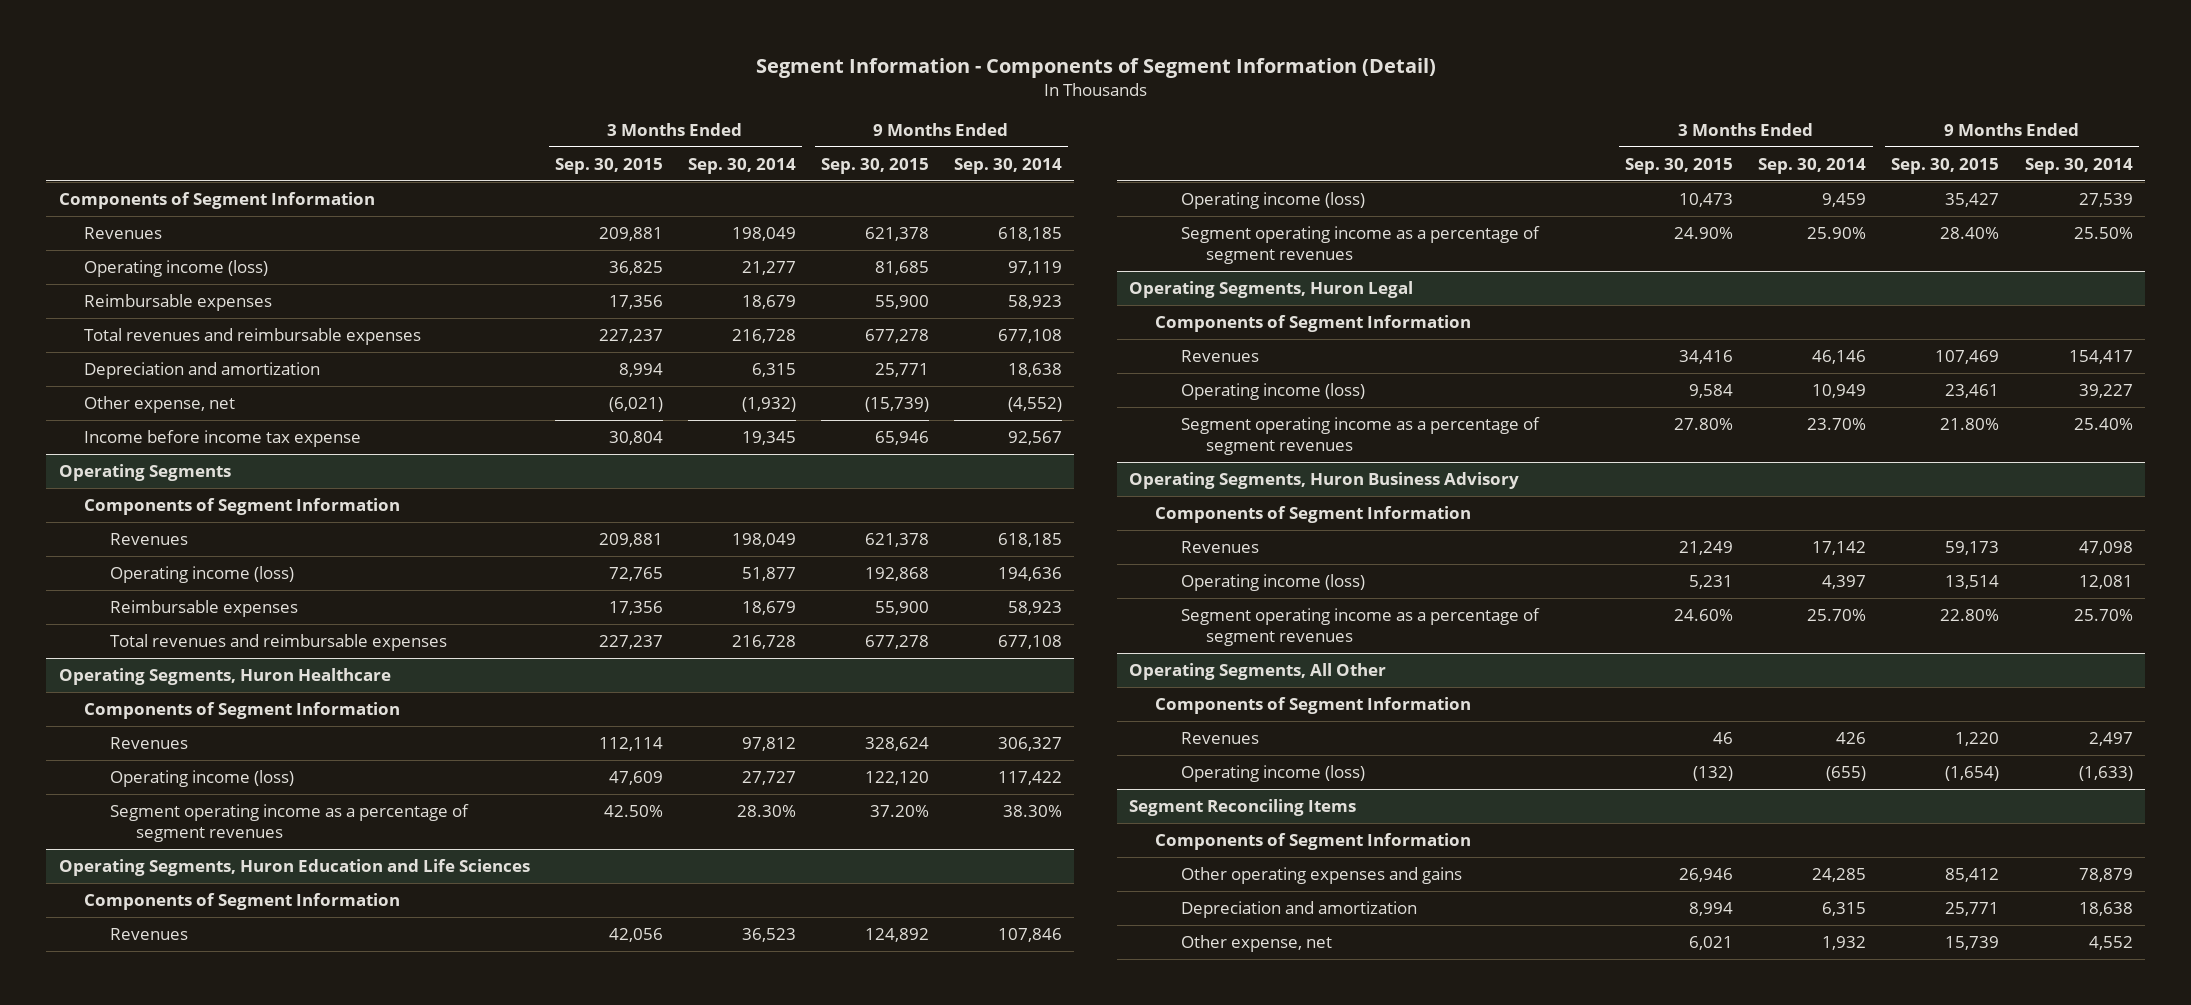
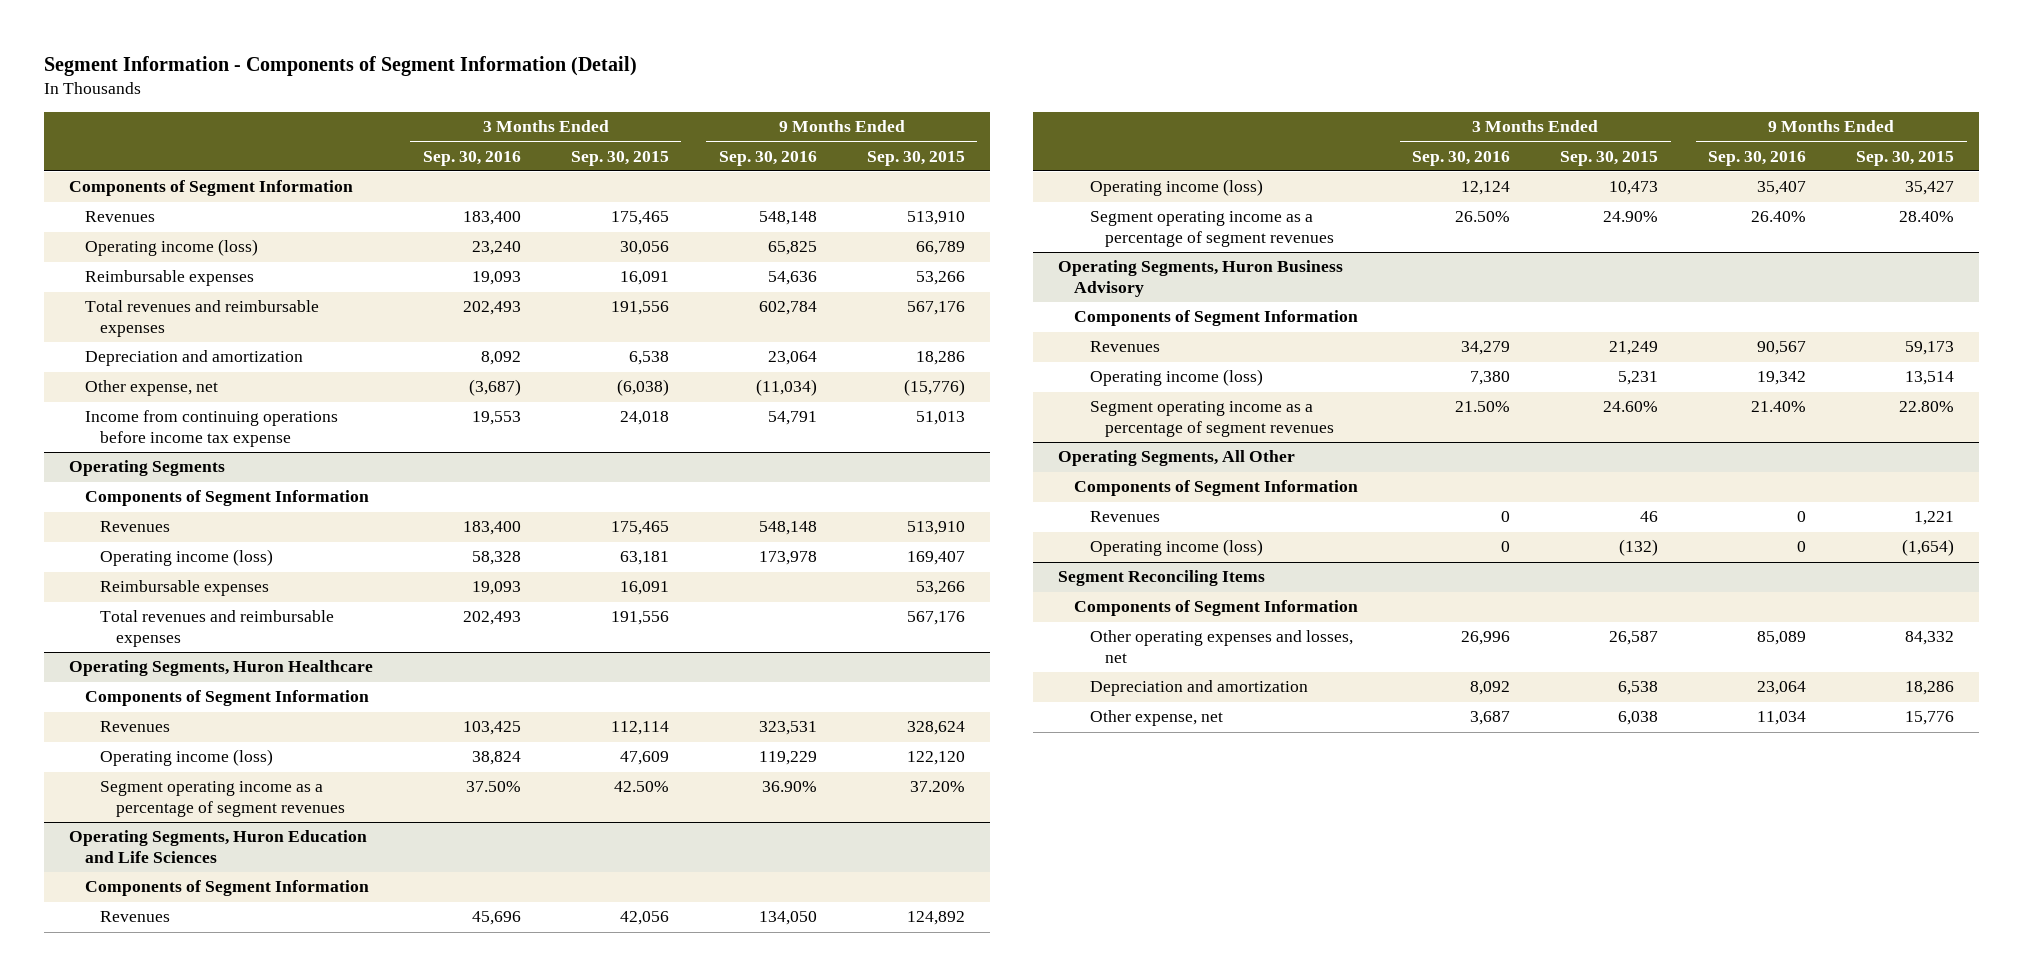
[687,157,796,174] Sep. 30, 2014 -> none
[953,157,1062,174] Sep. 30, 2014 -> none
none -> [422,150,521,166] Sep. 30, 2016
none -> [718,150,817,166] Sep. 30, 2016
[598,227,663,242] 209,881 -> [610,211,669,226] 175,465
[864,227,929,242] 621,378 -> [906,211,965,226] 513,910
[608,261,663,276] 36,825 -> [619,241,669,256] 30,056
[874,261,929,276] 81,685 -> [915,241,965,256] 66,789
[608,295,663,310] 17,356 -> [619,271,669,286] 16,091
[874,295,929,310] 55,900 -> [915,271,965,286] 53,266
[598,329,663,344] 227,237 -> [610,301,669,316] 191,556
[864,329,929,344] 677,278 -> [906,301,965,316] 567,176
[618,363,663,378] 8,994 -> [628,351,669,366] 6,538
[874,363,929,378] 25,771 -> [915,351,965,366] 18,286
[608,397,663,413] (6,021) -> [616,379,669,397] (6,038)
[864,397,929,413] (15,739) -> [903,379,965,397] (15,776)
[84,430,362,448] Income before income tax expense -> [84,410,338,447] Income from continuing operations before income tax expense
[608,431,663,446] 30,804 -> [619,411,669,426] 24,018
[874,431,929,446] 65,946 -> [915,411,965,426] 51,013
[598,533,663,548] 209,881 -> [610,521,669,536] 175,465
[864,533,929,548] 621,378 -> [906,521,965,536] 513,910
[608,567,663,582] 72,765 -> [619,551,669,566] 63,181
[864,567,929,582] 192,868 -> [906,551,965,566] 169,407
[608,601,663,616] 17,356 -> [619,581,669,596] 16,091
[874,601,929,616] 55,900 -> [915,581,965,596] 53,266
[598,635,663,650] 227,237 -> [610,611,669,626] 191,556
[864,635,929,650] 677,278 -> [906,611,965,626] 567,176
[1129,281,1414,299] Operating Segments, Huron Legal -> none
[1155,315,1472,333] Components of Segment Information -> none
[1180,350,1259,363] Revenues -> none
[1180,383,1365,401] Operating income (loss) -> none
[1180,417,1540,456] Segment operating income as a percentage of segment revenues -> none
[1955,732,2000,747] 1,220 -> [1914,511,1955,526] 1,221
[1180,867,1462,885] Other operating expenses and gains -> [1089,630,1353,663] Other operating expenses and losses, net
[1679,868,1734,883] 26,946 -> [1609,631,1659,646] 26,587
[1945,868,2000,883] 85,412 -> [1905,631,1955,646] 84,332
[1689,902,1734,917] 8,994 -> [1618,681,1659,696] 6,538
[1945,902,2000,917] 25,771 -> [1905,681,1955,696] 18,286
[1689,936,1734,951] 6,021 -> [1618,711,1659,726] 6,038
[1945,936,2000,951] 15,739 -> [1905,711,1955,726] 15,776

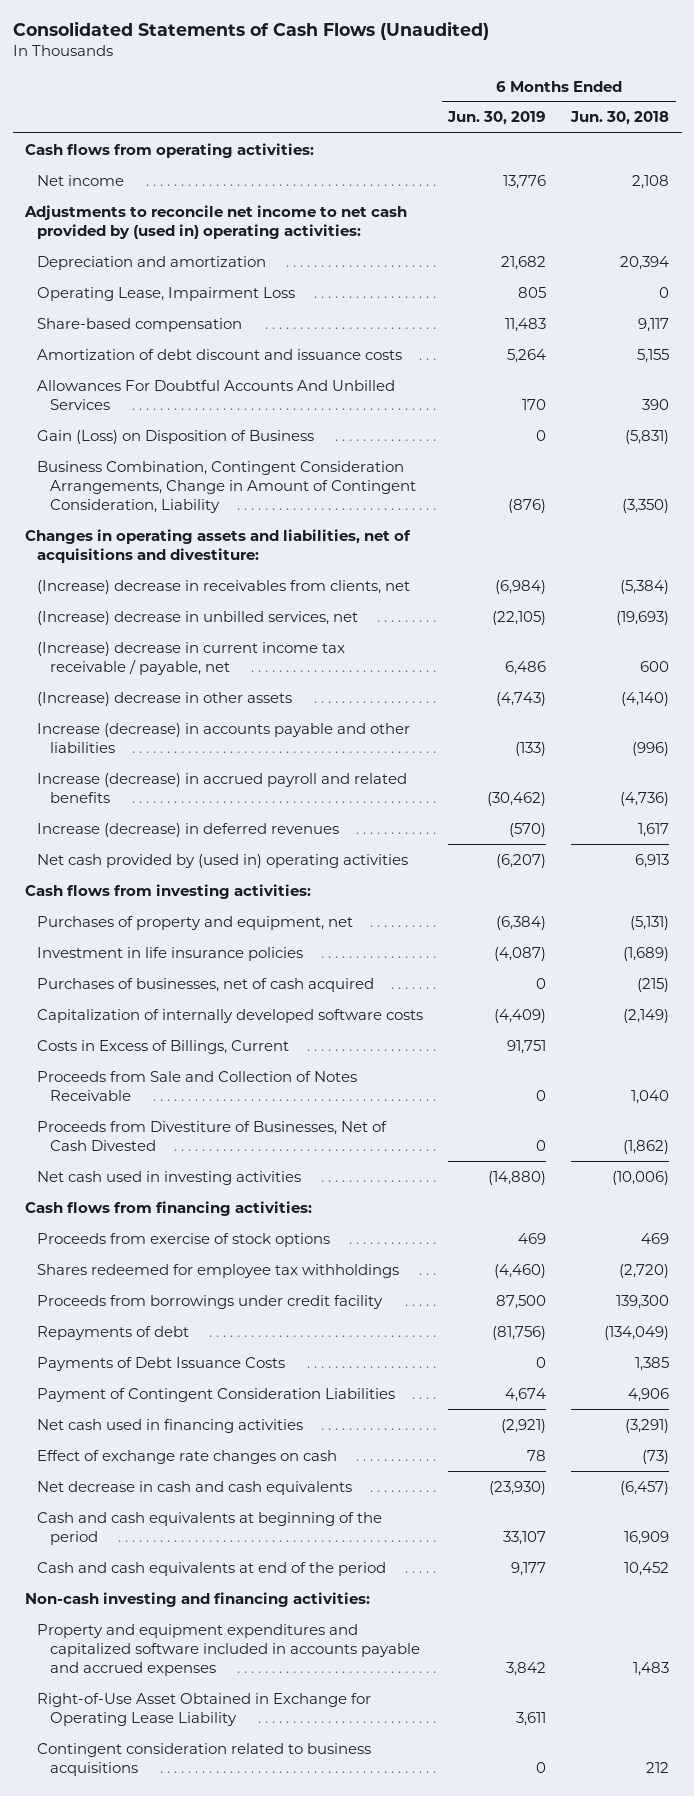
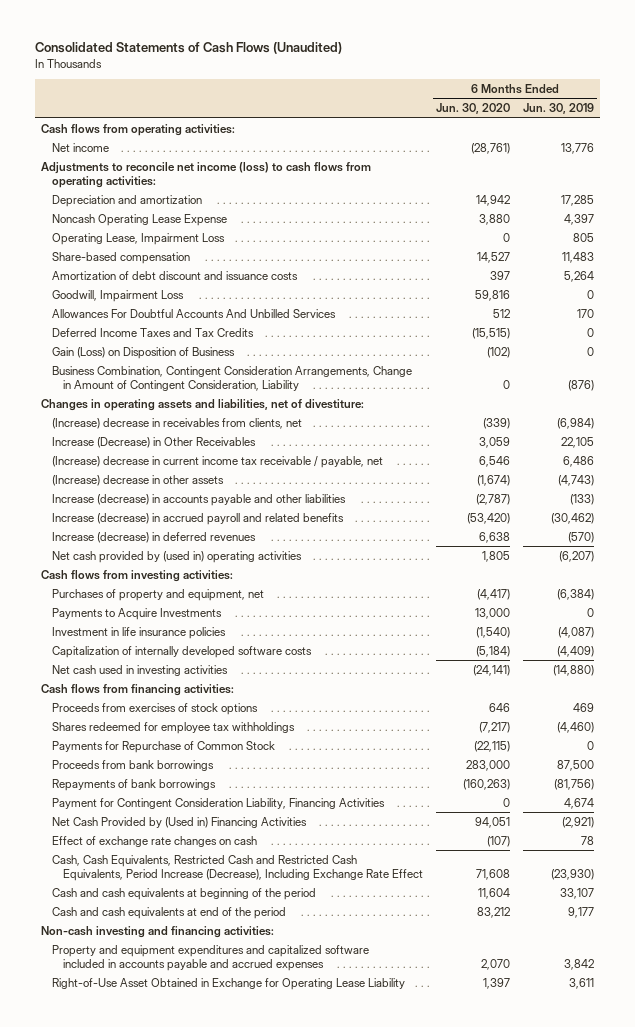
[570,111,670,126] Jun. 30, 2018 -> none
none -> [436,103,511,115] Jun. 30, 2020
[24,204,408,239] Adjustments to reconcile net income to net cash provided by (used in) operating activities: -> [41,161,372,188] Adjustments to reconcile net income (loss) to cash flows from operating activities:
[501,255,547,270] 21,682 -> [560,194,594,206] 17,285
none -> [52,213,228,226] Noncash Operating Lease Expense
none -> [52,289,185,302] Goodwill, Impairment Loss
none -> [52,327,255,337] Deferred Income Taxes and Tax Credits
[25,528,412,563] Changes in operating assets and liabilities, net of acquisitions and divestiture: -> [41,398,365,411] Changes in operating assets and liabilities, net of divestiture:
[37,610,359,625] (Increase) decrease in unbilled services, net -> none
none -> [52,436,257,448] Increase (Decrease) in Other Receivables
none -> [52,607,223,620] Payments to Acquire Investments
[37,977,375,992] Purchases of businesses, net of cash acquired -> none
[37,1039,290,1054] Costs in Excess of Billings, Current -> none
[37,1070,358,1101] Proceeds from Sale and Collection of Notes Receivable -> none
[37,1120,388,1151] Proceeds from Divestiture of Businesses, Net of Cash Divested -> none
[37,1232,331,1247] Proceeds from exercise of stock options -> [52,702,259,715] Proceeds from exercises of stock options
[37,1356,286,1371] Payments of Debt Issuance Costs -> none
none -> [52,740,276,753] Payments for Repurchase of Common Stock
[37,1294,384,1309] Proceeds from borrowings under credit facility -> [52,759,215,771] Proceeds from bank borrowings
[37,1325,190,1340] Repayments of debt -> [52,778,217,791] Repayments of bank borrowings
[37,1387,396,1402] Payment of Contingent Consideration Liabilities -> [52,797,386,809] Payment for Contingent Consideration Liability, Financing Activities
[37,1418,304,1433] Net cash used in financing activities -> [52,816,308,828] Net Cash Provided by (Used in) Financing Activities
[37,1480,353,1495] Net decrease in cash and cash equivalents -> [52,854,424,881] Cash, Cash Equivalents, Restricted Cash and Restricted Cash Equivalents, Period Increase (Decrease), Including Exchange Rate Effect
[37,1742,372,1776] Contingent consideration related to business acquisitions -> none

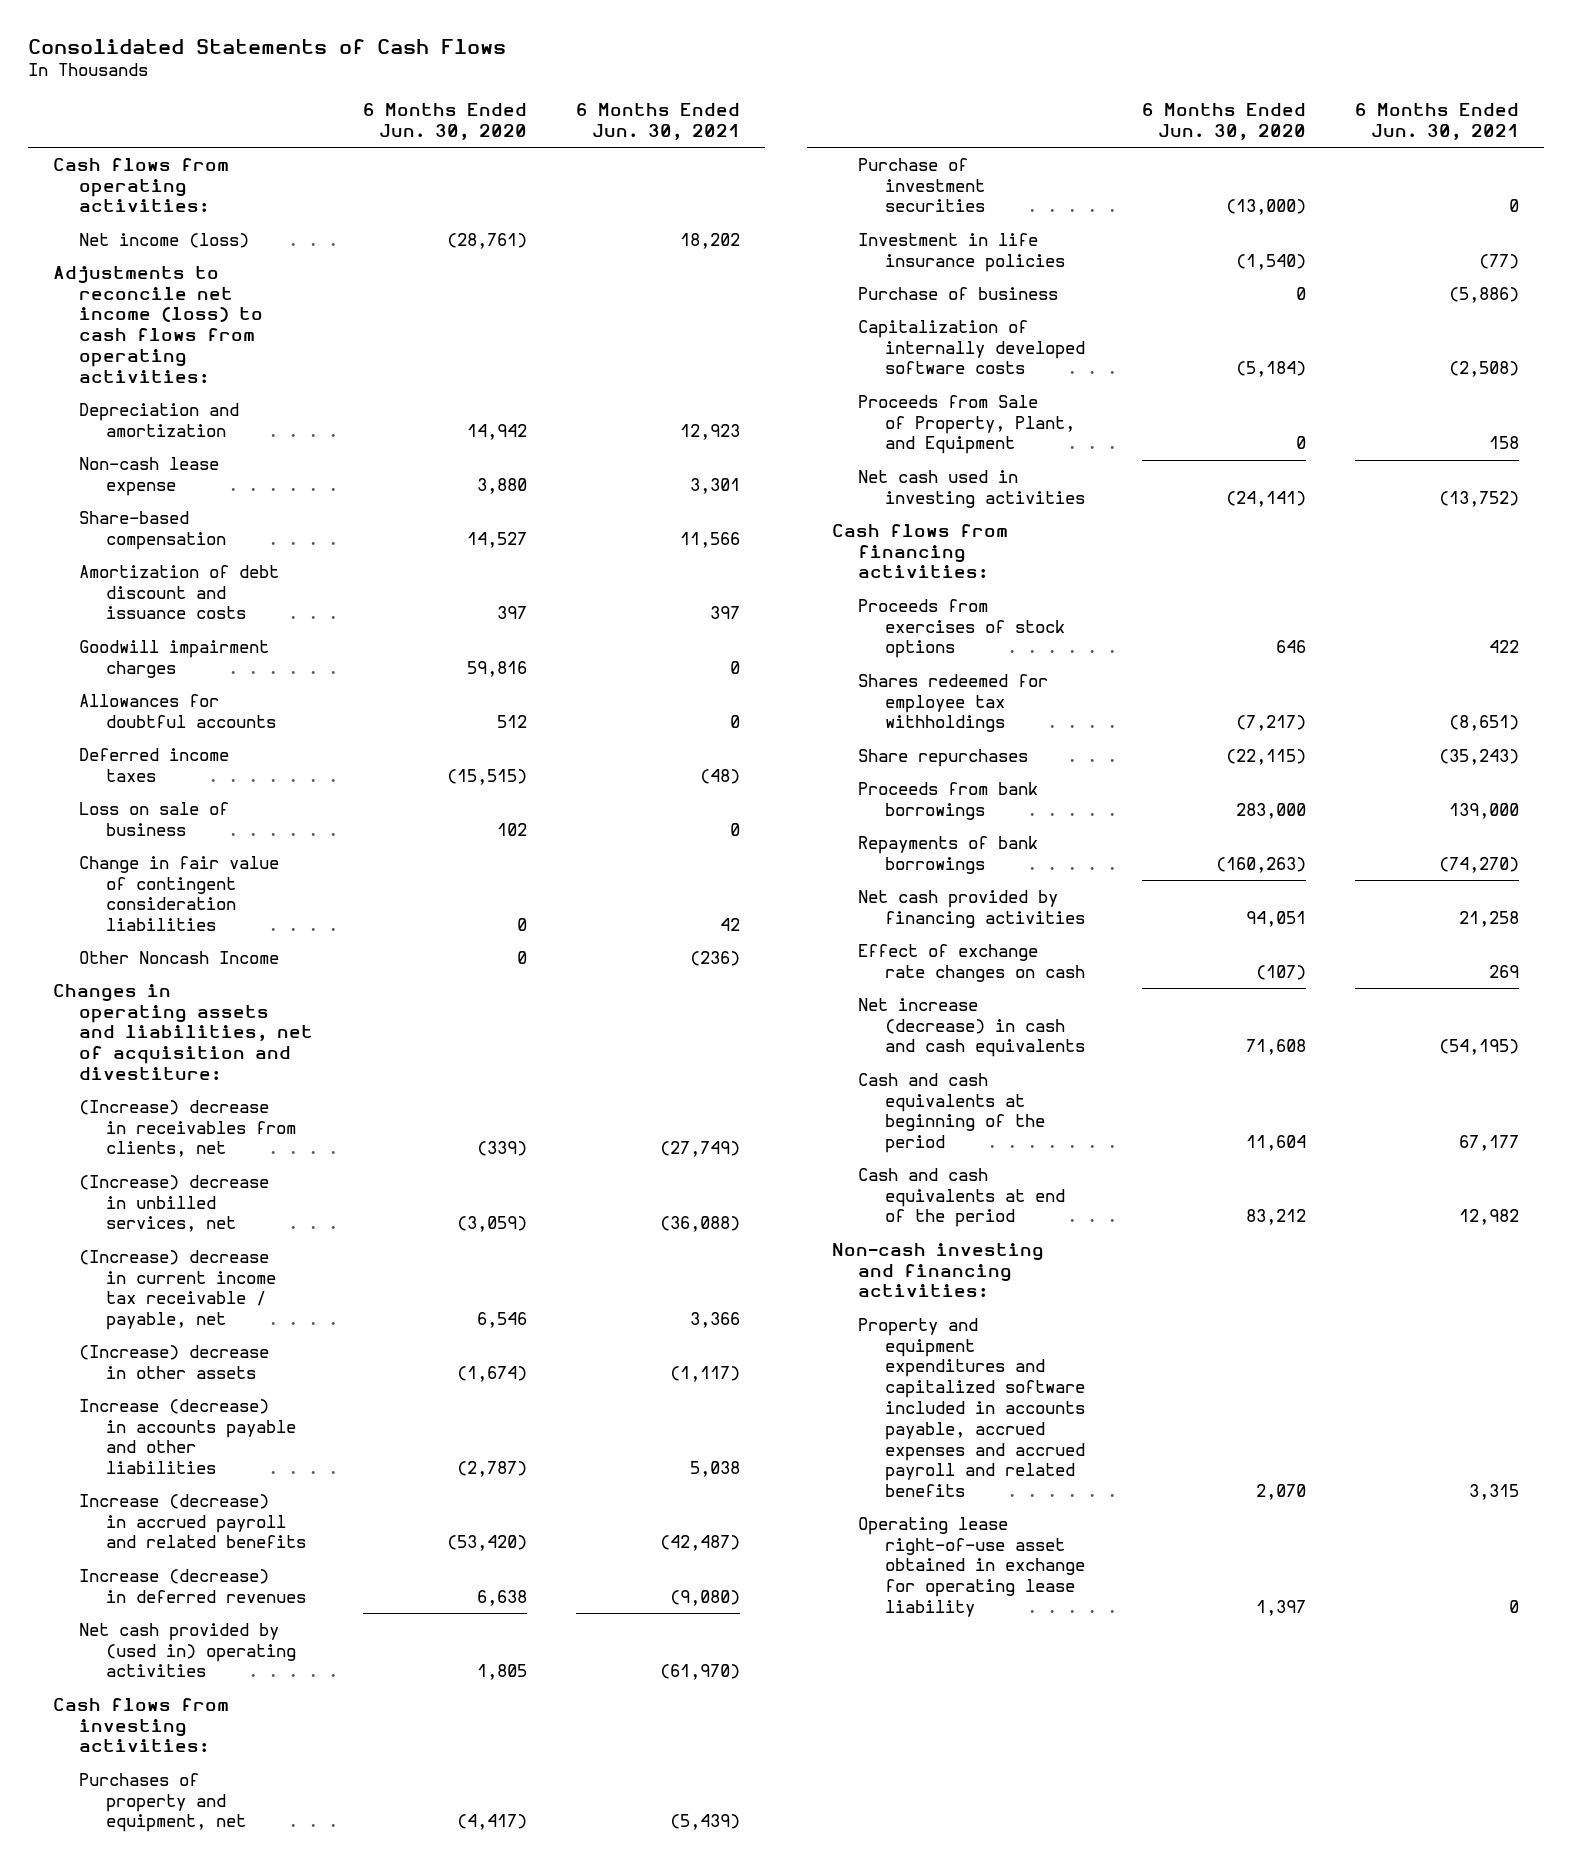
[34,42,342,55] Consolidated Statements of Cash Flows (Unaudited) -> [27,38,506,54] Consolidated Statements of Cash Flows
[522,103,594,115] Jun. 30, 2019 -> none
none -> [576,103,741,140] 6 Months Ended Jun. 30, 2021
[52,142,110,152] Net income -> [79,232,250,248] Net income (loss)
[52,232,226,245] Operating Lease, Impairment Loss -> none
[52,213,228,226] Noncash Operating Lease Expense -> [79,456,220,496] Non-cash lease expense
[52,289,185,302] Goodwill, Impairment Loss -> [79,639,270,678] Goodwill impairment charges
[52,308,337,318] Allowances For Doubtful Accounts And Unbilled Services -> [79,693,276,728] Allowances for doubtful accounts
[52,327,255,337] Deferred Income Taxes and Tax Credits -> [79,747,230,782] Deferred income taxes
[52,346,236,359] Gain (Loss) on Disposition of Business -> [79,801,230,836] Loss on sale of business
[487,346,511,358] (102) -> [496,822,527,836] 102
[52,365,413,391] Business Combination, Contingent Consideration Arrangements, Change in Amount of Contingent Consideration, Liability -> [79,855,280,932] Change in fair value of contingent consideration liabilities
none -> [79,950,280,964] Other Noncash Income
[41,398,365,411] Changes in operating assets and liabilities, net of divestiture: -> [52,983,314,1081] Changes in operating assets and liabilities, net of acquisition and divestiture:
[52,436,257,448] Increase (Decrease) in Other Receivables -> [79,1174,270,1233] (Increase) decrease in unbilled services, net
[479,436,511,448] 3,059 -> [456,1216,527,1233] (3,059)
[52,607,223,620] Payments to Acquire Investments -> none
none -> [858,157,985,213] Purchase of investment securities
none -> [858,286,1059,300] Purchase of business
none -> [858,394,1075,455] Proceeds from Sale of Property, Plant, and Equipment
[52,740,276,753] Payments for Repurchase of Common Stock -> [858,748,1029,767] Share repurchases
[52,797,386,809] Payment for Contingent Consideration Liability, Financing Activities -> none
[52,816,308,828] Net Cash Provided by (Used in) Financing Activities -> [858,889,1085,928] Net cash provided by financing activities
[52,854,424,881] Cash, Cash Equivalents, Restricted Cash and Restricted Cash Equivalents, Period Increase (Decrease), Including Exchange Rate Effect -> [858,997,1085,1058] Net increase (decrease) in cash and cash equivalents
[52,944,370,971] Property and equipment expenditures and capitalized software included in accounts payable and accrued expenses -> [858,1317,1085,1498] Property and equipment expenditures and capitalized software included in accounts payable, accrued expenses and accrued payroll and related benefits
[52,977,406,990] Right-of-Use Asset Obtained in Exchange for Operating Lease Liability -> [858,1516,1085,1618] Operating lease right-of-use asset obtained in exchange for operating lease liability

